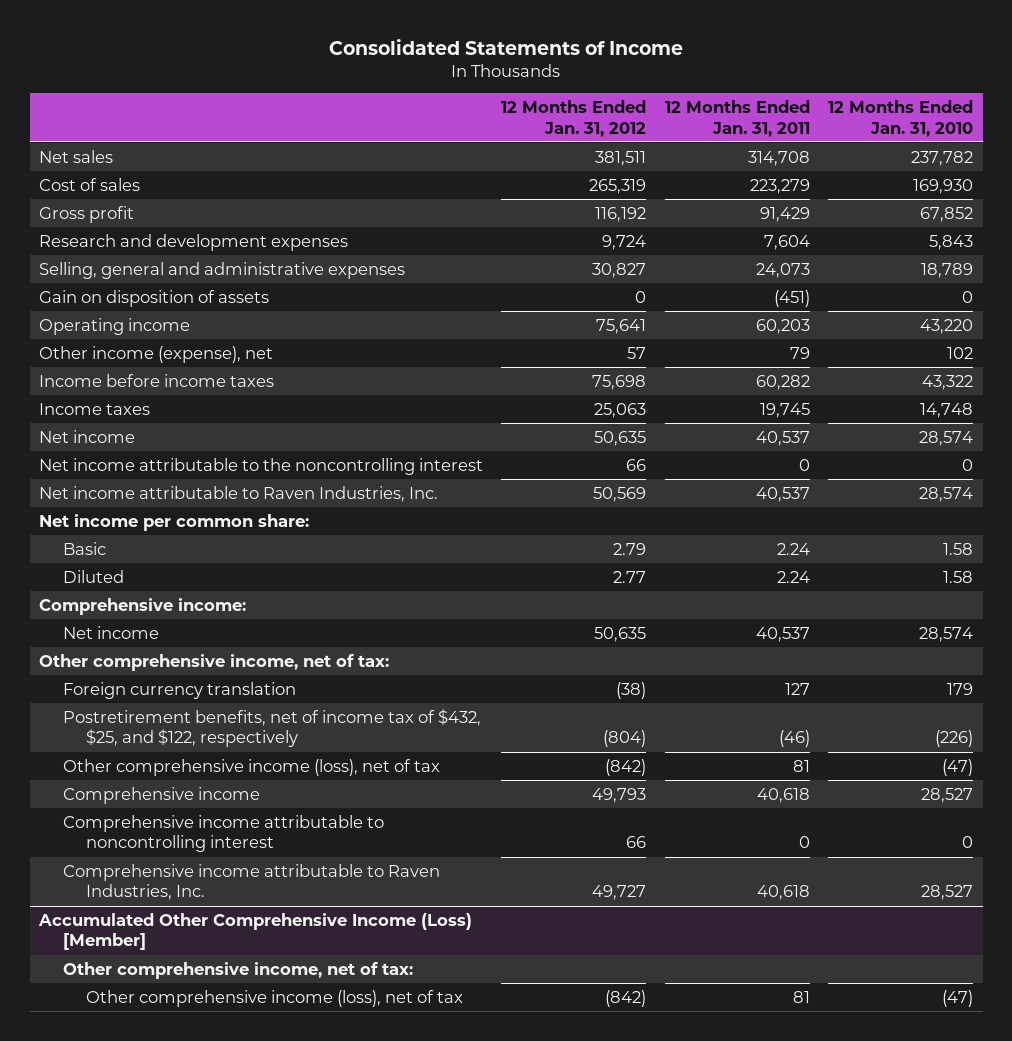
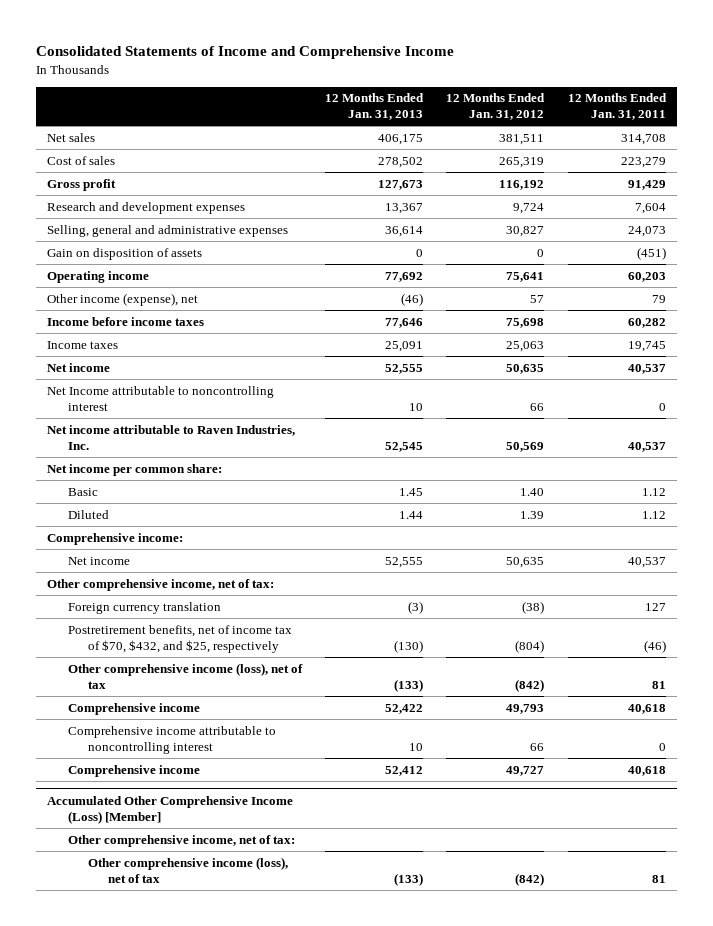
[329,38,684,55] Consolidated Statements of Income -> [35,45,454,59] Consolidated Statements of Income and Comprehensive Income
[828,100,974,137] 12 Months Ended Jan. 31, 2010 -> none
none -> [324,93,424,121] 12 Months Ended Jan. 31, 2013
[38,457,483,475] Net income attributable to the noncontrolling interest -> [47,385,275,411] Net Income attributable to noncontrolling interest
[613,542,647,555] 2.79 -> [520,487,545,496] 1.40
[776,542,810,555] 2.24 -> [641,487,666,496] 1.12
[613,570,647,583] 2.77 -> [520,510,545,519] 1.39
[776,570,810,583] 2.24 -> [641,510,666,519] 1.12
[62,708,481,748] Postretirement benefits, net of income tax of $432, $25, and $122, respectively -> [67,624,292,653] Postretirement benefits, net of income tax of $70, $432, and $25, respectively
[62,863,440,901] Comprehensive income attributable to Raven Industries, Inc. -> [67,764,200,777] Comprehensive income

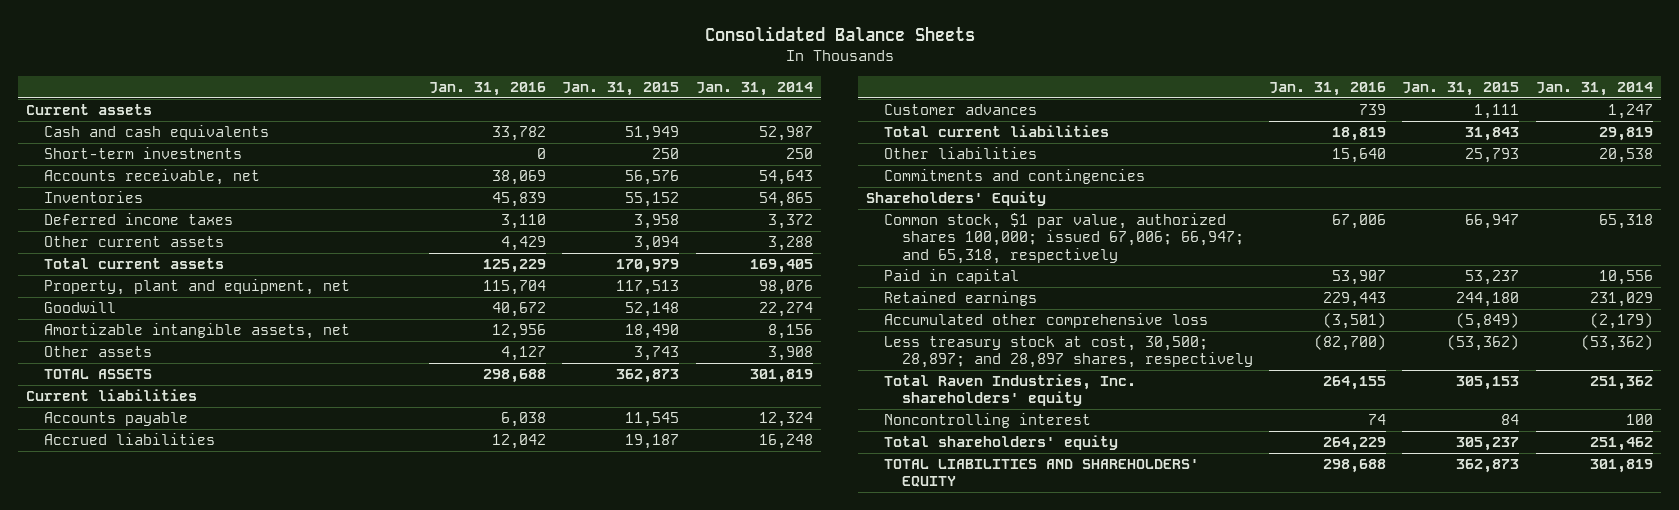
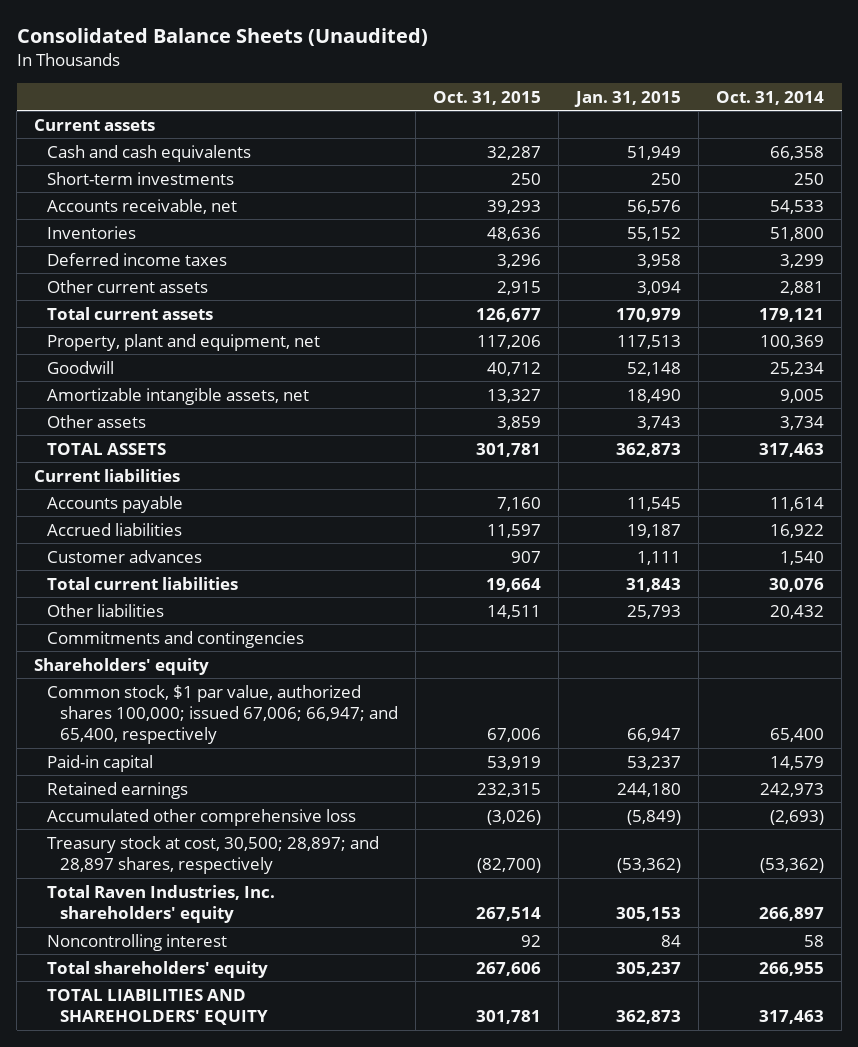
[704,26,975,42] Consolidated Balance Sheets -> [16,28,428,47] Consolidated Balance Sheets (Unaudited)
[429,81,547,96] Jan. 31, 2016 -> none
[695,81,813,96] Jan. 31, 2014 -> none
none -> [432,90,541,105] Oct. 31, 2015
none -> [716,90,825,105] Oct. 31, 2014
[866,191,1047,207] Shareholders' Equity -> [34,657,210,675] Shareholders' equity
[883,213,1244,264] Common stock, $1 par value, authorized shares 100,000; issued 67,006; 66,947; and 65,318, respectively -> [47,684,398,745] Common stock, $1 par value, authorized shares 100,000; issued 67,006; 66,947; and 65,400, respectively
[883,269,1019,285] Paid in capital -> [47,754,154,772] Paid-in capital
[883,336,1253,369] Less treasury stock at cost, 30,500; 28,897; and 28,897 shares, respectively -> [47,835,380,875] Treasury stock at cost, 30,500; 28,897; and 28,897 shares, respectively

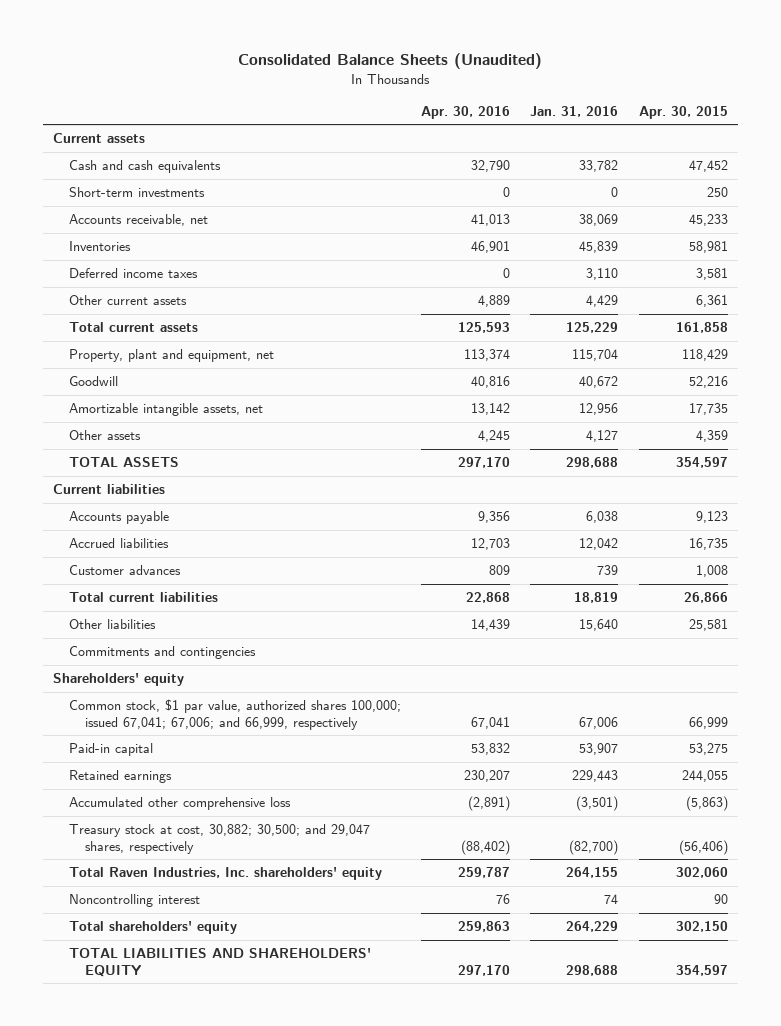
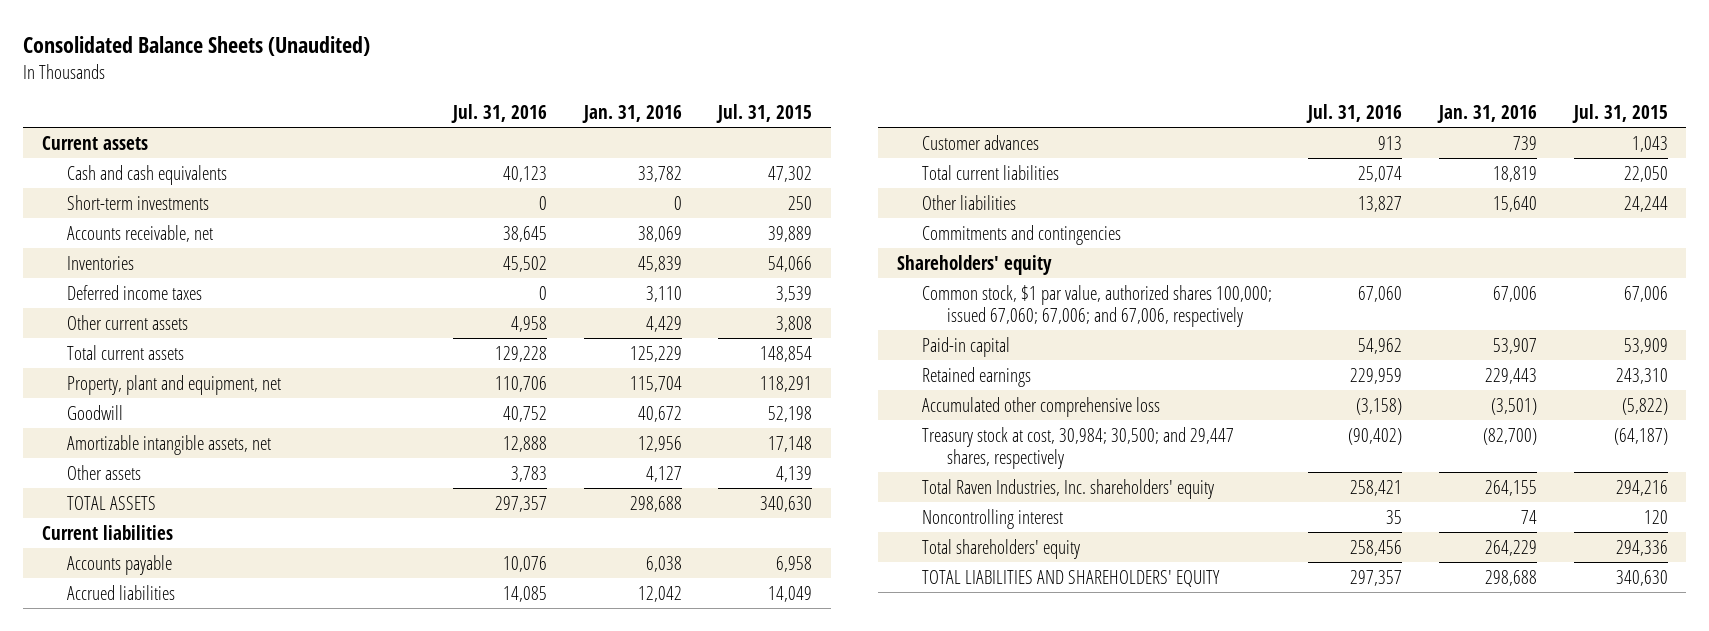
[421,105,511,119] Apr. 30, 2016 -> none
[638,105,728,119] Apr. 30, 2015 -> none
none -> [451,104,548,124] Jul. 31, 2016
none -> [716,104,813,124] Jul. 31, 2015
[69,699,402,730] Common stock, $1 par value, authorized shares 100,000; issued 67,041; 67,006; and 66,999, respectively -> [921,284,1272,327] Common stock, $1 par value, authorized shares 100,000; issued 67,060; 67,006; and 67,006, respectively
[69,824,371,854] Treasury stock at cost, 30,882; 30,500; and 29,047 shares, respectively -> [921,426,1234,469] Treasury stock at cost, 30,984; 30,500; and 29,447 shares, respectively

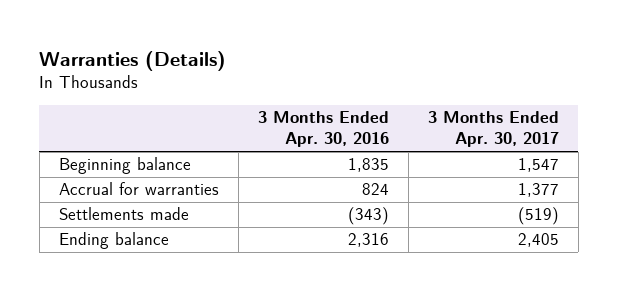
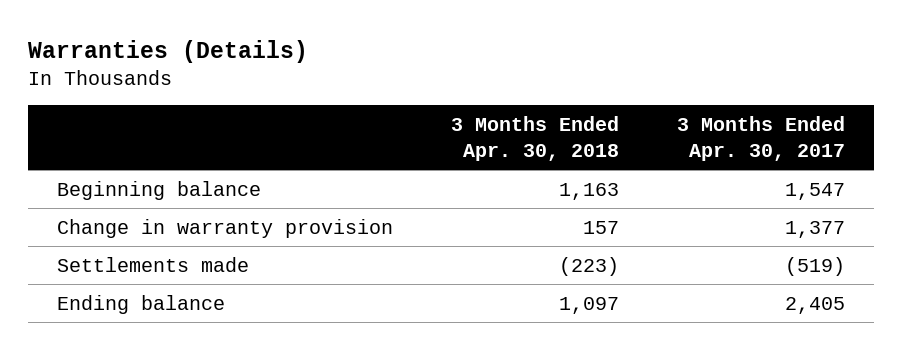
[257,111,389,148] 3 Months Ended Apr. 30, 2016 -> none
none -> [451,116,620,161] 3 Months Ended Apr. 30, 2018
[58,182,219,196] Accrual for warranties -> [56,218,393,238] Change in warranty provision

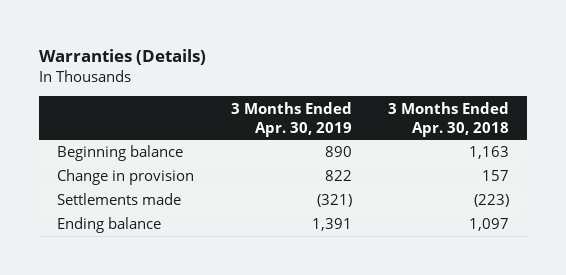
[677,116,846,161] 3 Months Ended Apr. 30, 2017 -> none
none -> [230,101,352,137] 3 Months Ended Apr. 30, 2019
[56,218,393,238] Change in warranty provision -> [57,169,195,186] Change in provision

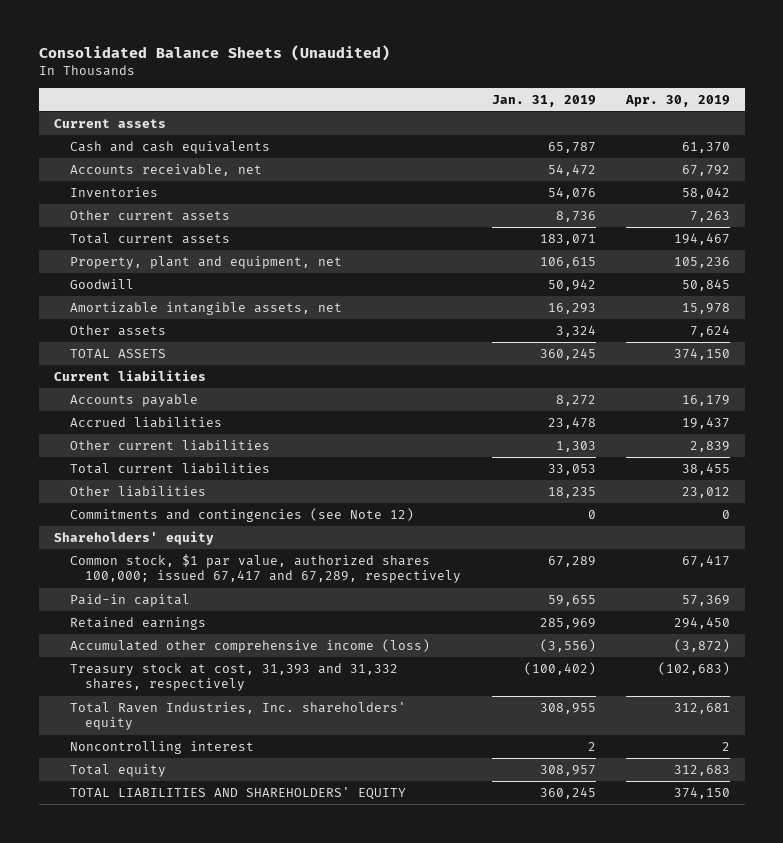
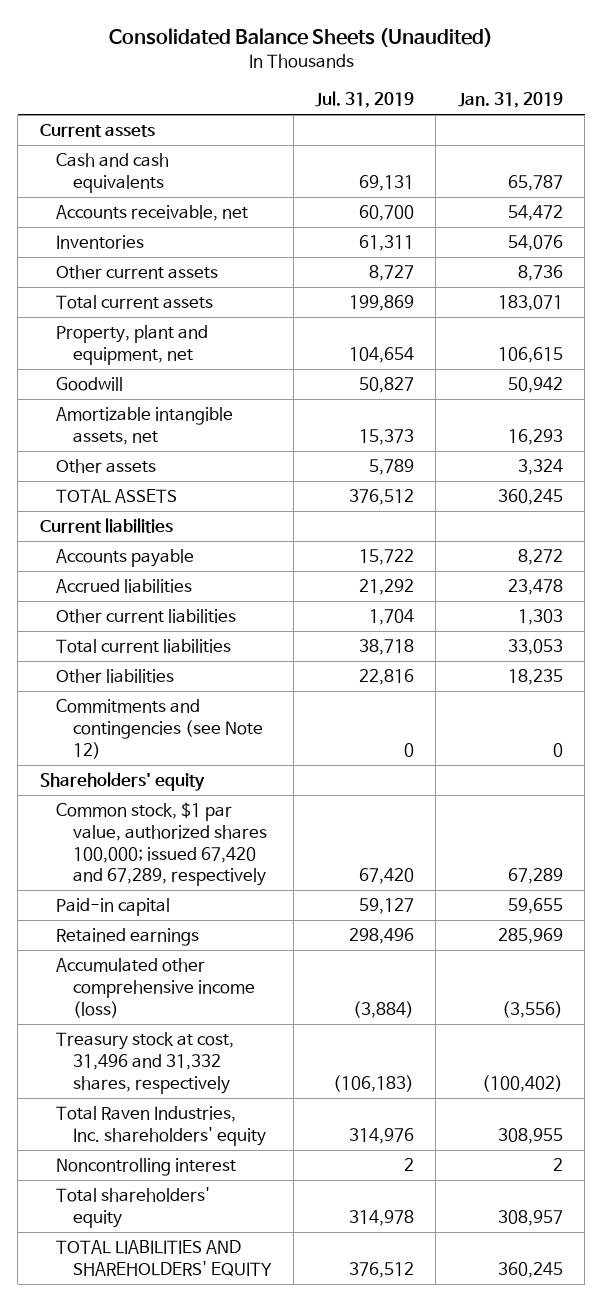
[624,94,730,107] Apr. 30, 2019 -> none
none -> [315,91,415,109] Jul. 31, 2019
[69,553,462,584] Common stock, $1 par value, authorized shares 100,000; issued 67,417 and 67,289, respectively -> [56,802,268,887] Common stock, $1 par value, authorized shares 100,000; issued 67,420 and 67,289, respectively
[69,662,398,692] Treasury stock at cost, 31,393 and 31,332 shares, respectively -> [56,1032,235,1094] Treasury stock at cost, 31,496 and 31,332 shares, respectively
[69,763,166,777] Total equity -> [56,1187,211,1228] Total shareholders' equity

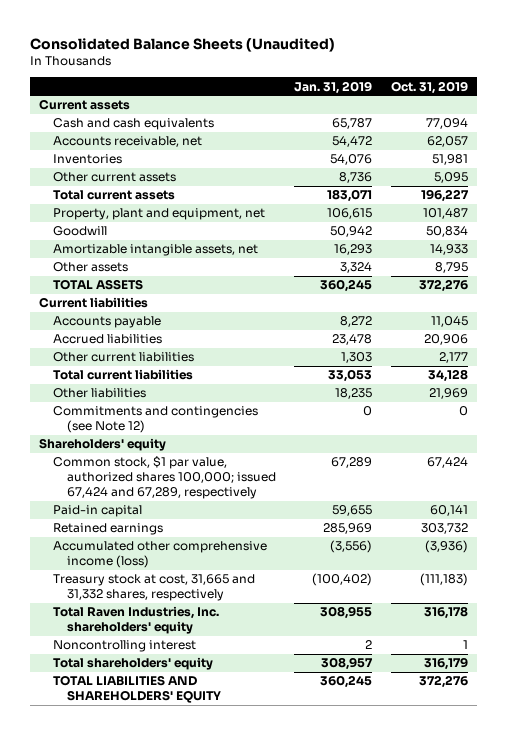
[315,91,415,109] Jul. 31, 2019 -> none
none -> [390,80,468,94] Oct. 31, 2019
[56,802,268,887] Common stock, $1 par value, authorized shares 100,000; issued 67,420 and 67,289, respectively -> [53,456,277,499] Common stock, $1 par value, authorized shares 100,000; issued 67,424 and 67,289, respectively
[56,1032,235,1094] Treasury stock at cost, 31,496 and 31,332 shares, respectively -> [53,574,256,602] Treasury stock at cost, 31,665 and 31,332 shares, respectively

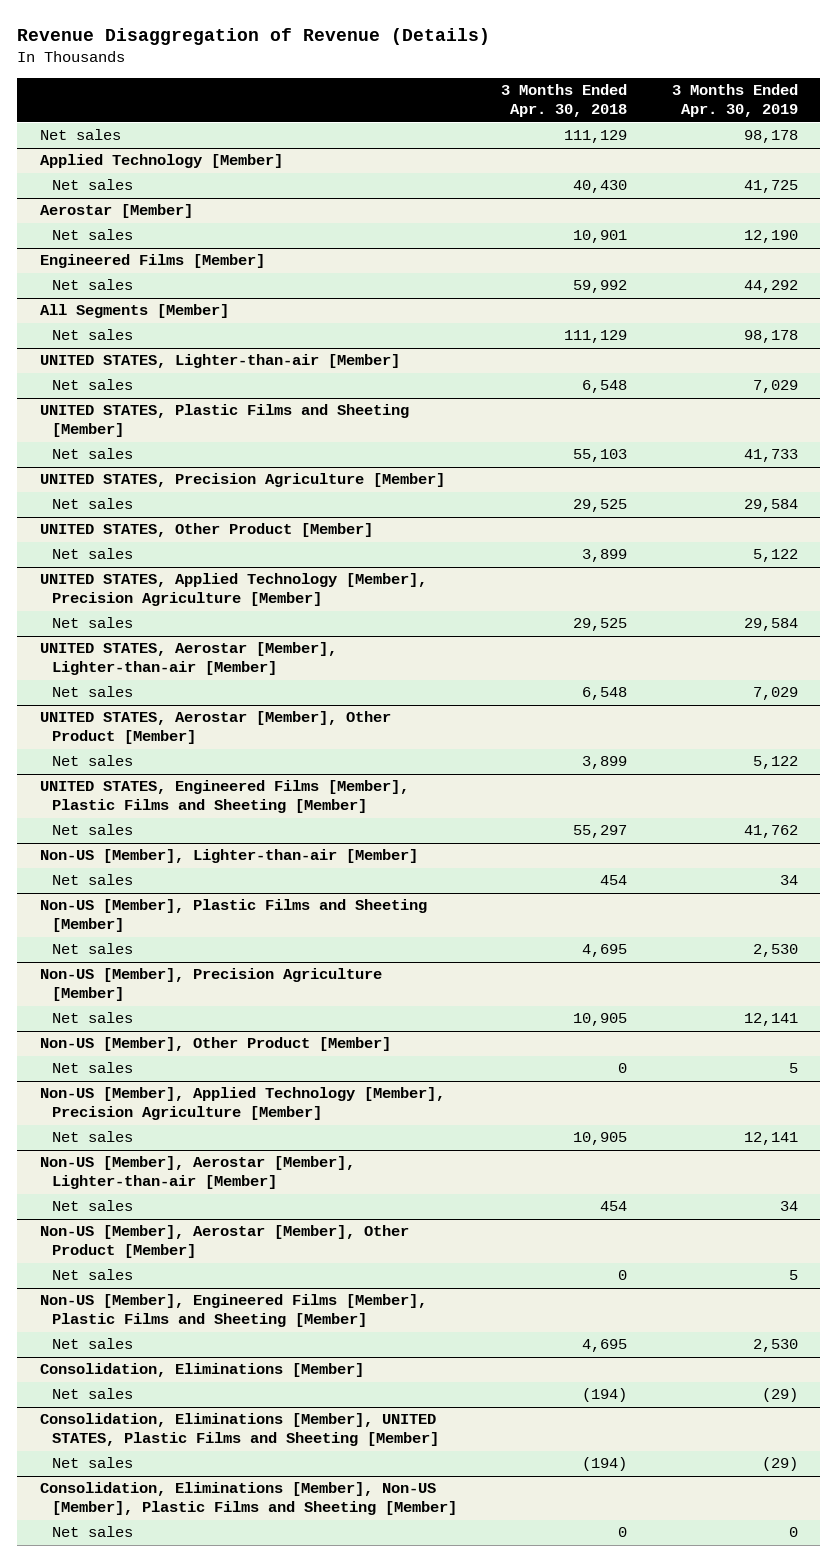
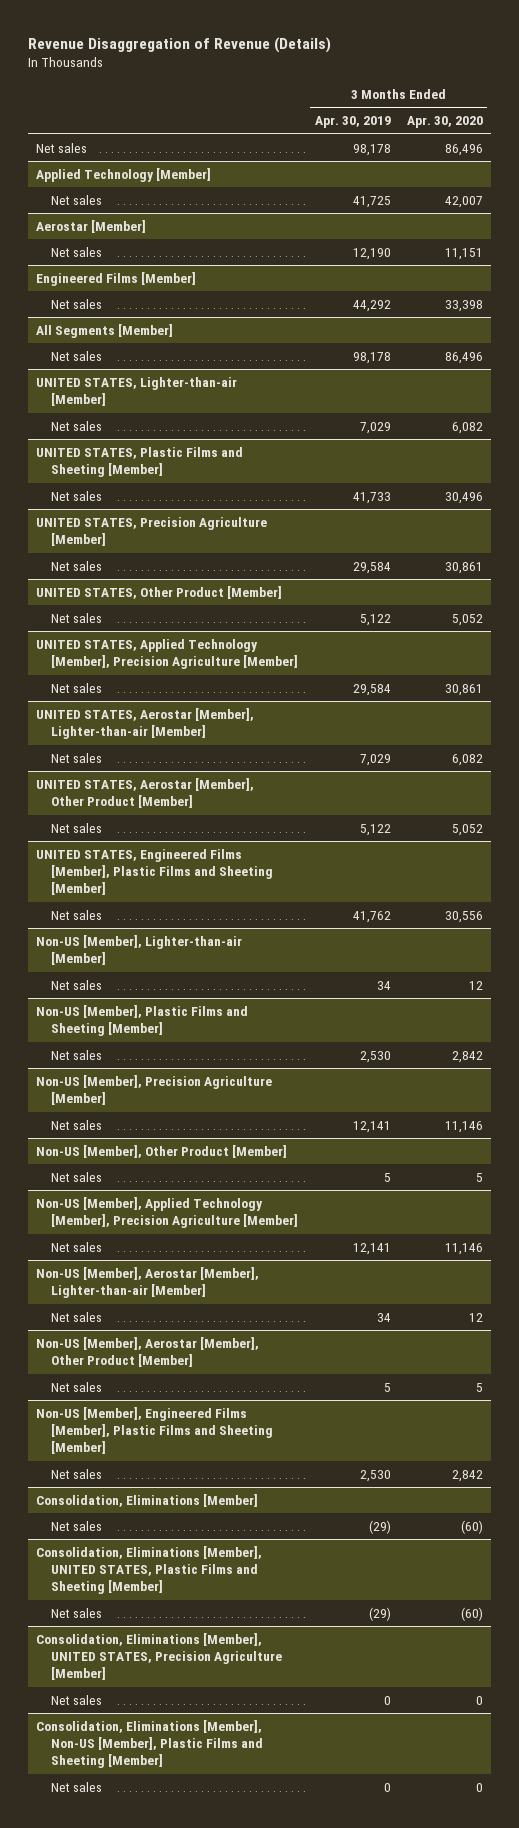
[501,84,628,118] 3 Months Ended Apr. 30, 2018 -> none
none -> [406,116,483,129] Apr. 30, 2020
none -> [36,1632,283,1681] Consolidation, Eliminations [Member], UNITED STATES, Precision Agriculture [Member]
none -> [51,1694,103,1705] Net sales

